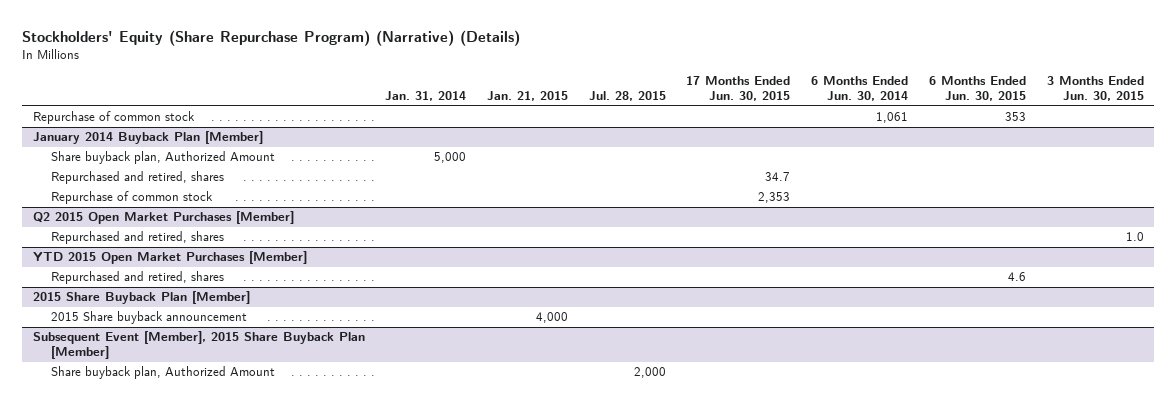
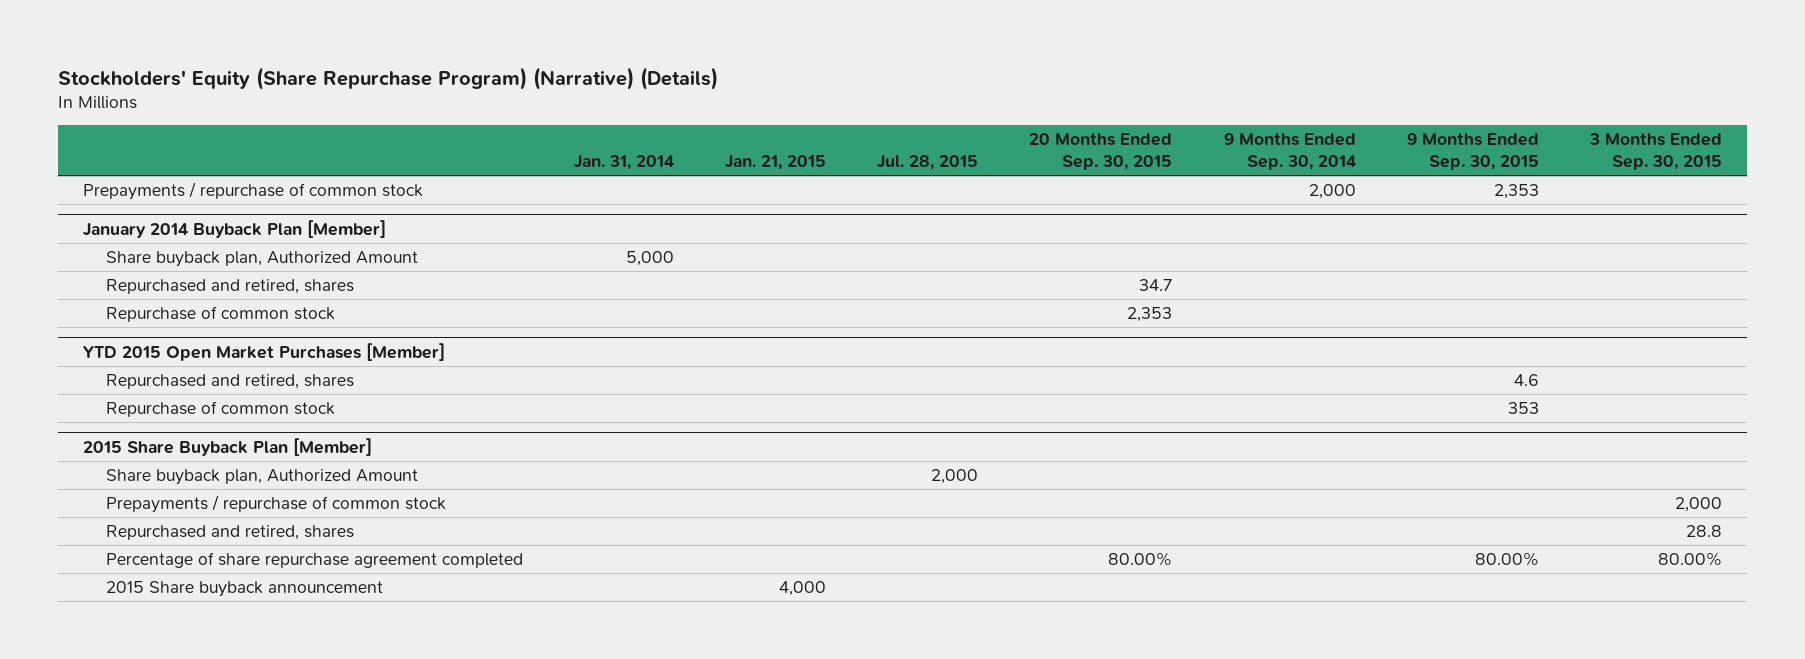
[686,76,791,102] 17 Months Ended Jun. 30, 2015 -> none
[811,76,909,102] 6 Months Ended Jun. 30, 2014 -> none
[928,76,1026,102] 6 Months Ended Jun. 30, 2015 -> none
[1046,76,1144,102] 3 Months Ended Jun. 30, 2015 -> none
none -> [1029,133,1173,170] 20 Months Ended Sep. 30, 2015
none -> [1223,133,1356,170] 9 Months Ended Sep. 30, 2014
none -> [1406,133,1539,170] 9 Months Ended Sep. 30, 2015
none -> [1588,133,1722,170] 3 Months Ended Sep. 30, 2015
[32,111,195,125] Repurchase of common stock -> [83,181,424,200] Prepayments / repurchase of common stock
[32,211,294,225] Q2 2015 Open Market Purchases [Member] -> none
[51,231,225,245] Repurchased and retired, shares -> none
none -> [105,400,335,417] Repurchase of common stock
none -> [105,468,418,485] Share buyback plan, Authorized Amount
none -> [105,494,446,513] Prepayments / repurchase of common stock
none -> [105,524,354,540] Repurchased and retired, shares
none -> [105,551,523,568] Percentage of share repurchase agreement completed
[32,331,365,360] Subsequent Event [Member], 2015 Share Buyback Plan [Member] -> none
[51,366,276,380] Share buyback plan, Authorized Amount -> none

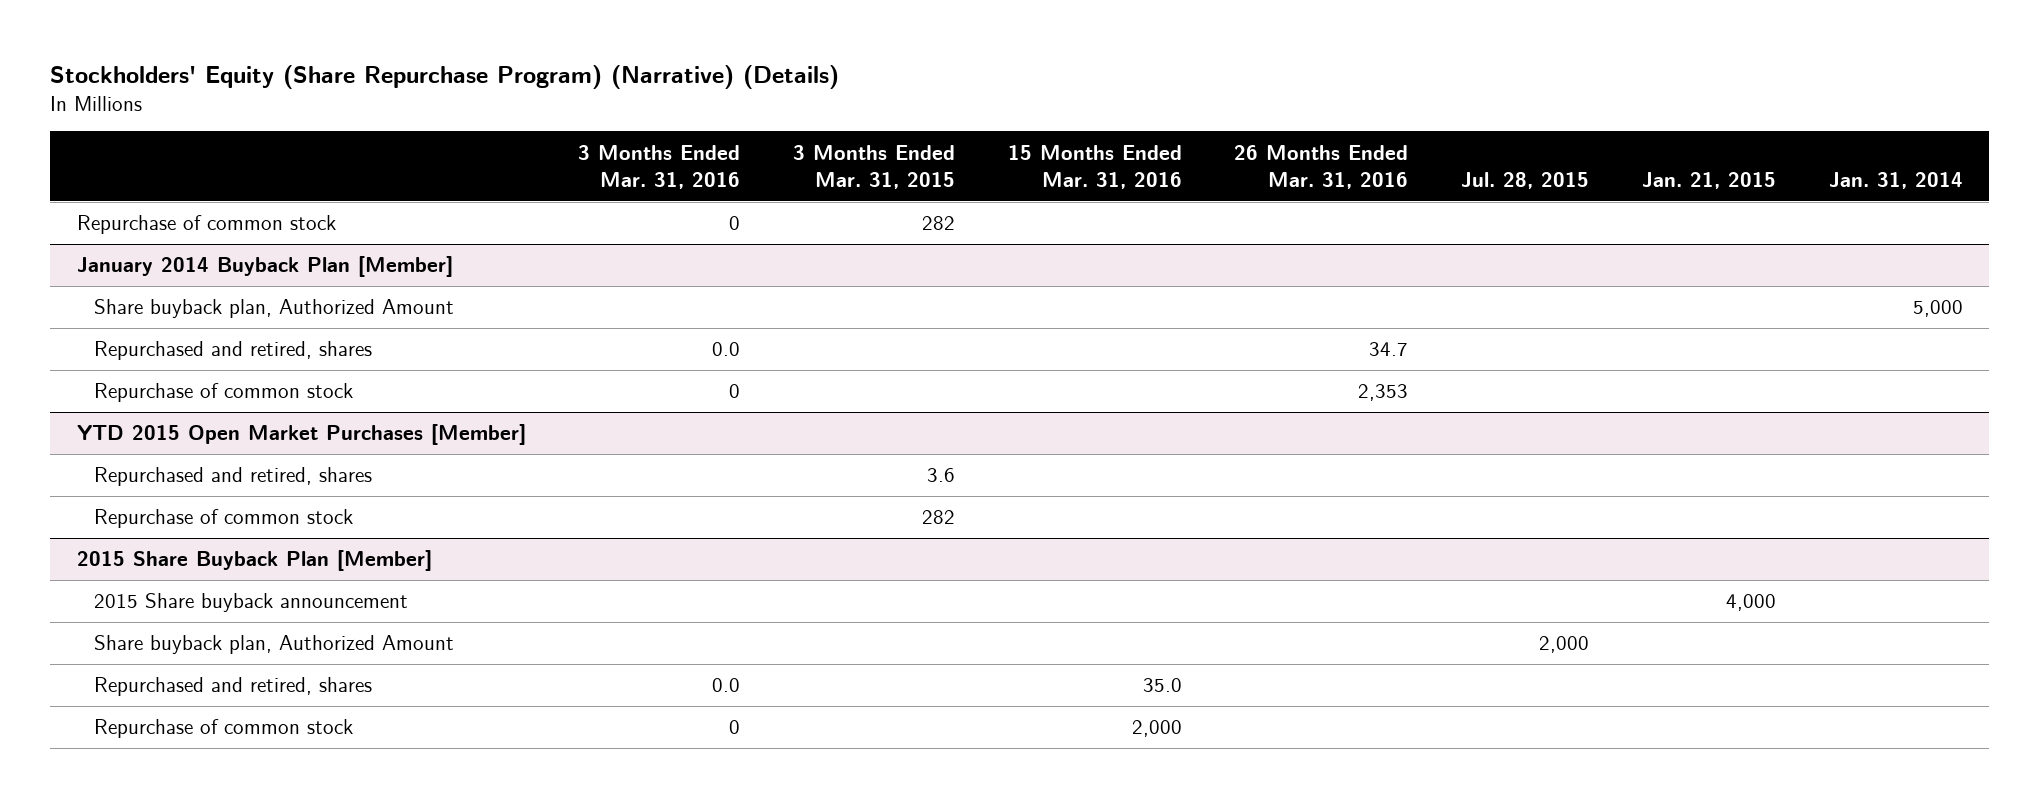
[1029,133,1173,170] 20 Months Ended Sep. 30, 2015 -> none
[1223,133,1356,170] 9 Months Ended Sep. 30, 2014 -> none
[1406,133,1539,170] 9 Months Ended Sep. 30, 2015 -> none
[1588,133,1722,170] 3 Months Ended Sep. 30, 2015 -> none
none -> [578,144,741,189] 3 Months Ended Mar. 31, 2016
none -> [793,144,956,189] 3 Months Ended Mar. 31, 2015
none -> [1007,144,1182,189] 15 Months Ended Mar. 31, 2016
none -> [1234,144,1409,189] 26 Months Ended Mar. 31, 2016
[83,181,424,200] Prepayments / repurchase of common stock -> [76,215,336,235] Repurchase of common stock
[105,580,383,597] 2015 Share buyback announcement -> [94,593,409,613] 2015 Share buyback announcement
[105,494,446,513] Prepayments / repurchase of common stock -> none
[105,551,523,568] Percentage of share repurchase agreement completed -> none
none -> [94,719,354,739] Repurchase of common stock

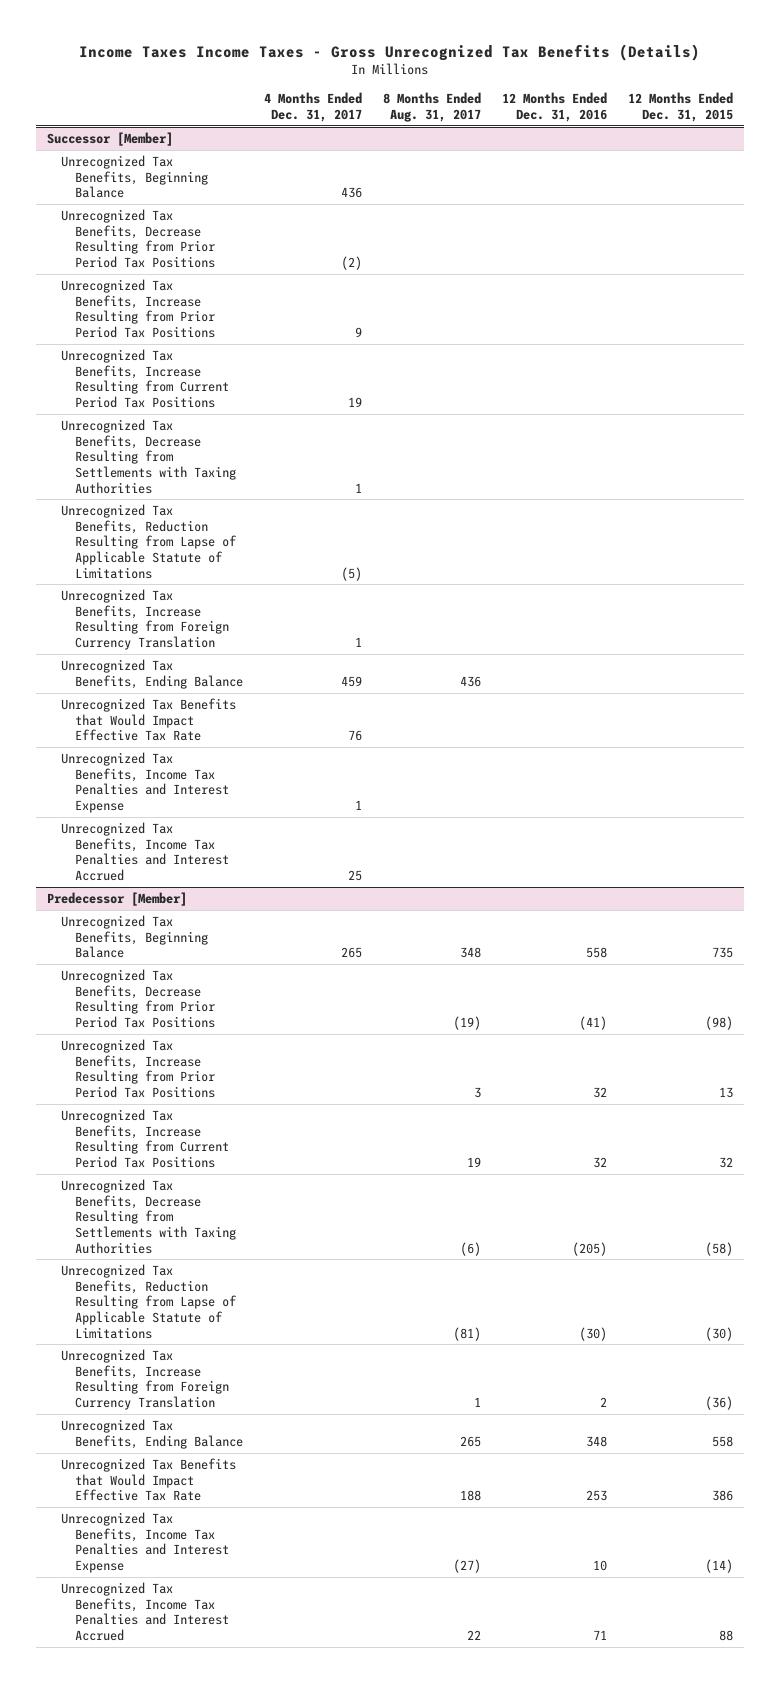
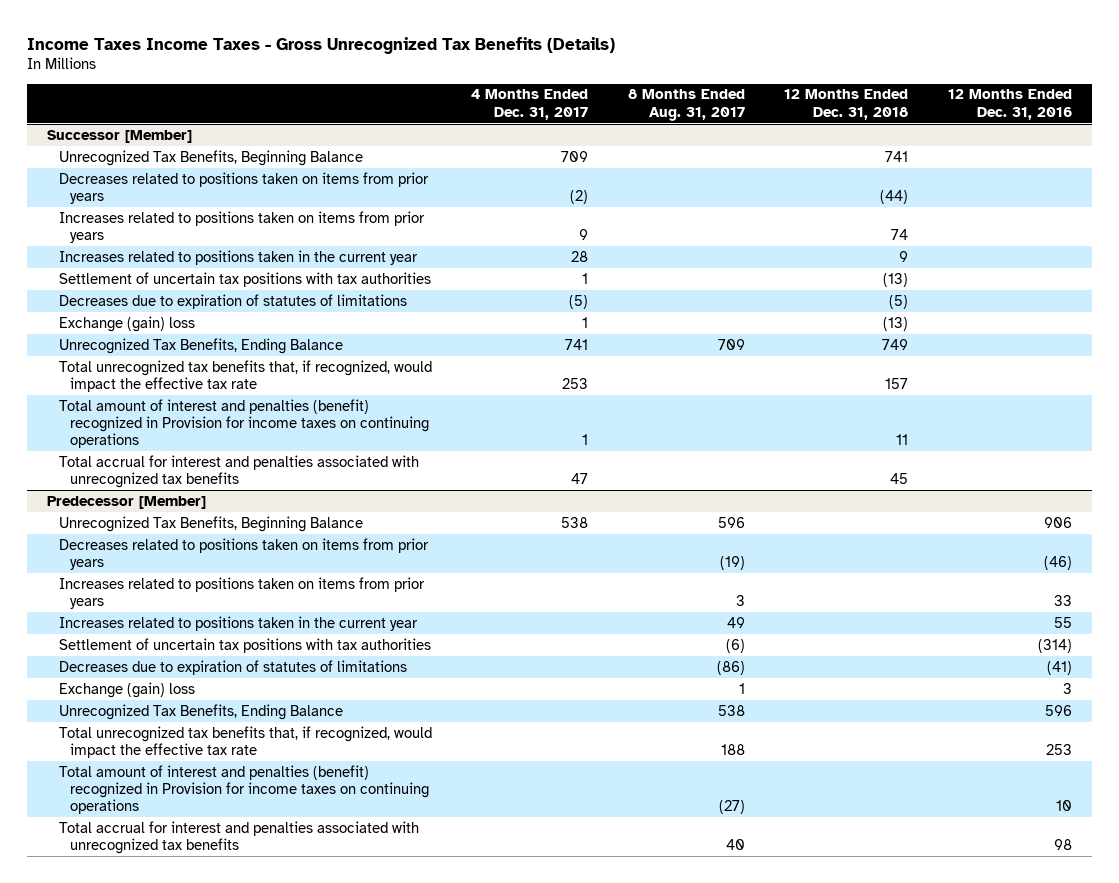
[628,92,734,122] 12 Months Ended Dec. 31, 2015 -> none
none -> [784,89,909,120] 12 Months Ended Dec. 31, 2018
[60,349,229,408] Unrecognized Tax Benefits, Increase Resulting from Current Period Tax Positions -> none
[340,187,362,199] 436 -> [561,150,589,162] 709
[60,209,215,268] Unrecognized Tax Benefits, Decrease Resulting from Prior Period Tax Positions -> [58,171,429,205] Decreases related to positions taken on items from prior years
[60,279,215,338] Unrecognized Tax Benefits, Increase Resulting from Prior Period Tax Positions -> [58,210,425,244] Increases related to positions taken on items from prior years
none -> [58,249,418,265] Increases related to positions taken in the current year
[60,419,236,494] Unrecognized Tax Benefits, Decrease Resulting from Settlements with Taxing Authorities -> [58,271,431,287] Settlement of uncertain tax positions with tax authorities
[60,504,237,579] Unrecognized Tax Benefits, Reduction Resulting from Lapse of Applicable Statute of Limitations -> [58,293,407,309] Decreases due to expiration of statutes of limitations
[60,589,229,650] Unrecognized Tax Benefits, Increase Resulting from Foreign Currency Translation -> [58,315,195,332] Exchange (gain) loss
[340,675,362,687] 459 -> [565,338,589,350] 741
[460,675,482,687] 436 -> [717,338,745,350] 709
[60,698,236,742] Unrecognized Tax Benefits that Would Impact Effective Tax Rate -> [58,359,432,393] Total unrecognized tax benefits that, if recognized, would impact the effective tax rate
[347,730,362,742] 76 -> [562,378,589,390] 253
[60,752,229,813] Unrecognized Tax Benefits, Income Tax Penalties and Interest Expense -> [58,398,430,449] Total amount of interest and penalties (benefit) recognized in Provision for income taxes on continuing operations
[60,822,229,881] Unrecognized Tax Benefits, Income Tax Penalties and Interest Accrued -> [58,454,419,489] Total accrual for interest and penalties associated with unrecognized tax benefits
[347,869,362,881] 25 -> [571,473,589,485] 47
[60,969,215,1028] Unrecognized Tax Benefits, Decrease Resulting from Prior Period Tax Positions -> none
[60,1039,215,1098] Unrecognized Tax Benefits, Increase Resulting from Prior Period Tax Positions -> none
[60,1109,229,1168] Unrecognized Tax Benefits, Increase Resulting from Current Period Tax Positions -> none
[60,1264,237,1339] Unrecognized Tax Benefits, Reduction Resulting from Lapse of Applicable Statute of Limitations -> none
[60,1349,229,1410] Unrecognized Tax Benefits, Increase Resulting from Foreign Currency Translation -> none
[340,947,362,959] 265 -> [561,516,589,528] 538
[460,947,482,959] 348 -> [717,516,745,528] 596
[586,947,608,959] 558 -> [1043,516,1072,528] 906
none -> [58,537,429,571] Decreases related to positions taken on items from prior years
none -> [58,576,425,610] Increases related to positions taken on items from prior years
none -> [58,615,418,631] Increases related to positions taken in the current year
[60,1179,236,1254] Unrecognized Tax Benefits, Decrease Resulting from Settlements with Taxing Authorities -> [58,637,431,653] Settlement of uncertain tax positions with tax authorities
[572,1241,608,1256] (205) -> [1037,638,1072,653] (314)
none -> [58,659,407,675] Decreases due to expiration of statutes of limitations
none -> [58,681,195,698] Exchange (gain) loss
[460,1435,482,1447] 265 -> [717,704,745,716] 538
[586,1435,608,1447] 348 -> [1044,704,1072,716] 596
[60,1458,236,1502] Unrecognized Tax Benefits that Would Impact Effective Tax Rate -> [58,725,432,759] Total unrecognized tax benefits that, if recognized, would impact the effective tax rate
[60,1512,229,1573] Unrecognized Tax Benefits, Income Tax Penalties and Interest Expense -> [58,764,430,815] Total amount of interest and penalties (benefit) recognized in Provision for income taxes on continuing operations
[60,1582,229,1641] Unrecognized Tax Benefits, Income Tax Penalties and Interest Accrued -> [58,820,419,855] Total accrual for interest and penalties associated with unrecognized tax benefits
[467,1629,482,1640] 22 -> [725,839,745,851] 40
[593,1629,608,1640] 71 -> [1053,839,1072,851] 98

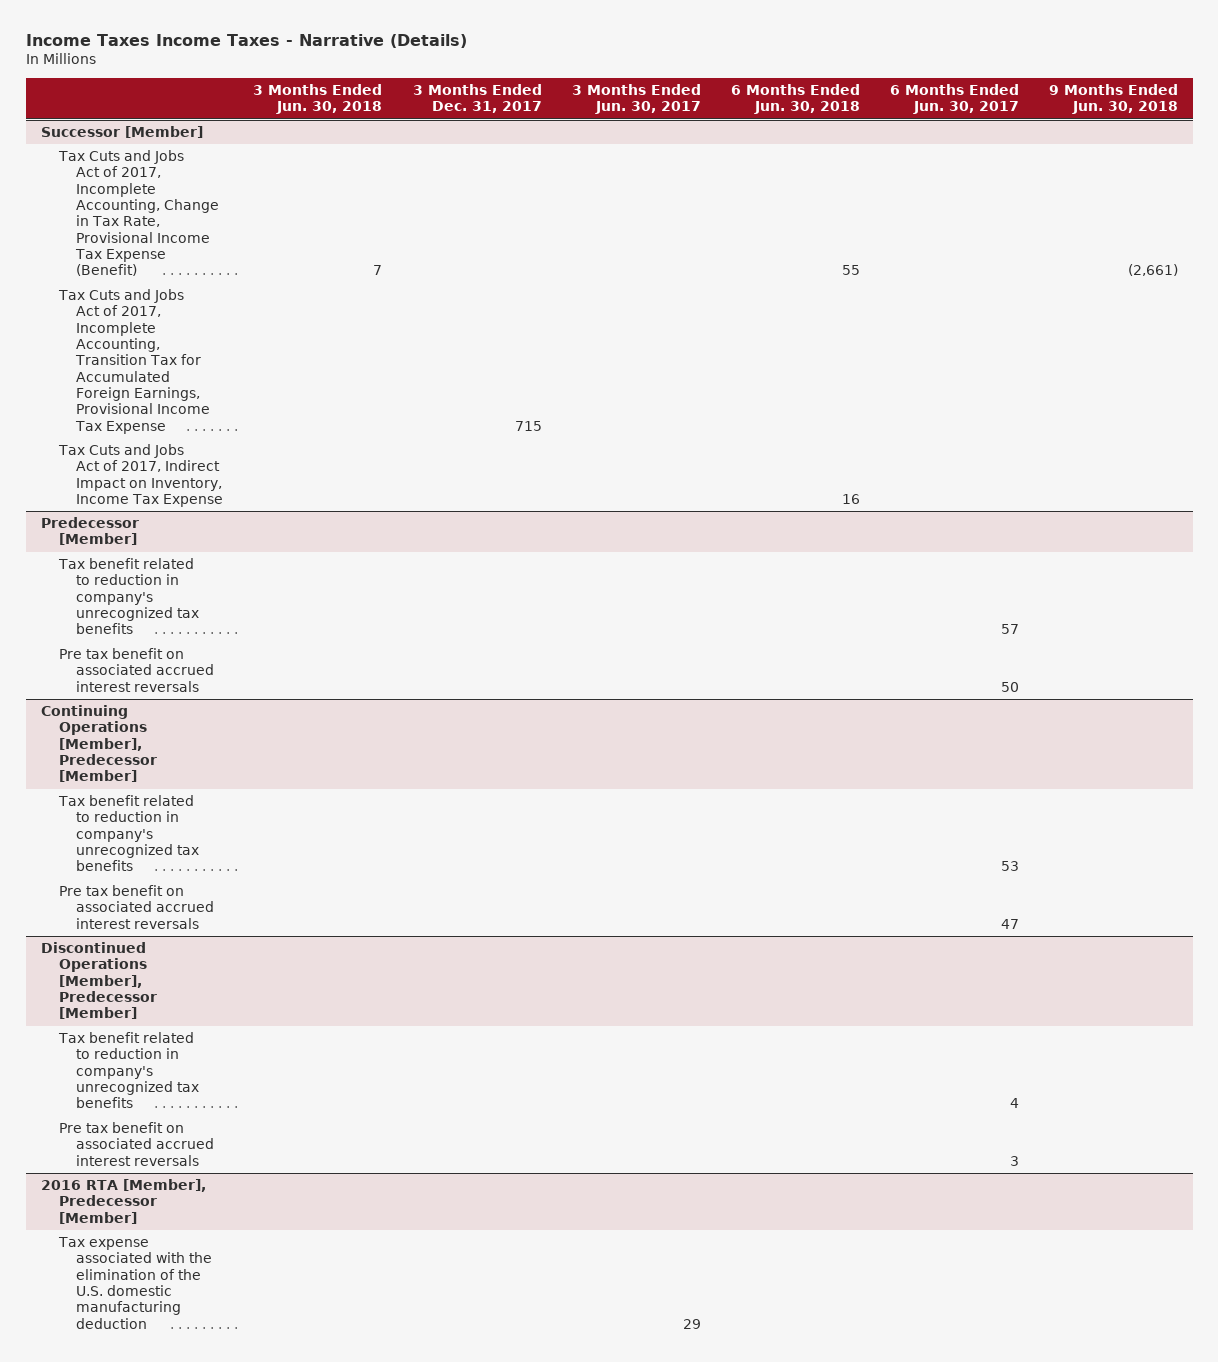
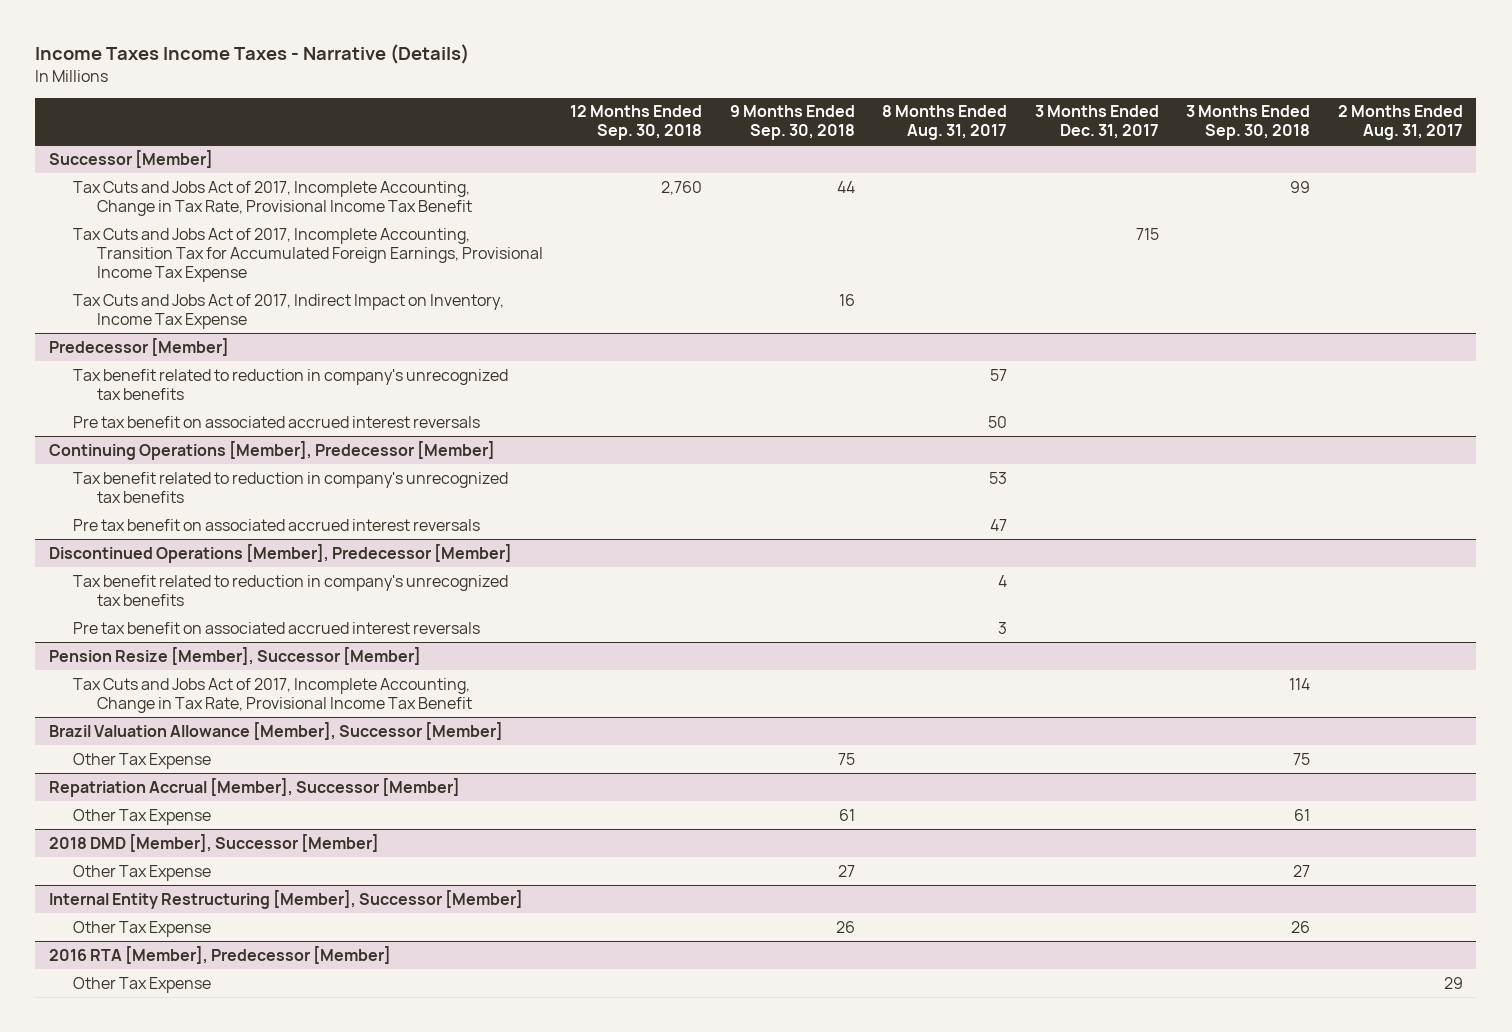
[253,83,383,115] 3 Months Ended Jun. 30, 2018 -> none
[571,83,701,115] 3 Months Ended Jun. 30, 2017 -> none
[730,83,860,115] 6 Months Ended Jun. 30, 2018 -> none
[889,83,1019,115] 6 Months Ended Jun. 30, 2017 -> none
[1048,83,1178,115] 9 Months Ended Jun. 30, 2018 -> none
none -> [570,105,703,141] 12 Months Ended Sep. 30, 2018
none -> [729,105,855,141] 9 Months Ended Sep. 30, 2018
none -> [882,105,1008,141] 8 Months Ended Aug. 31, 2017
none -> [1186,105,1311,141] 3 Months Ended Sep. 30, 2018
none -> [1337,105,1463,141] 2 Months Ended Aug. 31, 2017
[57,150,220,277] Tax Cuts and Jobs Act of 2017, Incomplete Accounting, Change in Tax Rate, Provisional Income Tax Expense (Benefit) -> [72,180,472,216] Tax Cuts and Jobs Act of 2017, Incomplete Accounting, Change in Tax Rate, Provisional Income Tax Benefit
none -> [49,646,422,665] Pension Resize [Member], Successor [Member]
none -> [72,677,472,713] Tax Cuts and Jobs Act of 2017, Incomplete Accounting, Change in Tax Rate, Provisional Income Tax Benefit
none -> [49,721,504,740] Brazil Valuation Allowance [Member], Successor [Member]
none -> [72,752,211,769] Other Tax Expense
none -> [49,777,461,797] Repatriation Accrual [Member], Successor [Member]
none -> [72,808,211,825] Other Tax Expense
none -> [49,833,380,852] 2018 DMD [Member], Successor [Member]
none -> [72,864,211,881] Other Tax Expense
none -> [49,889,524,909] Internal Entity Restructuring [Member], Successor [Member]
none -> [72,920,211,937] Other Tax Expense
[57,1237,213,1329] Tax expense associated with the elimination of the U.S. domestic manufacturing deduction -> [72,976,211,993] Other Tax Expense

